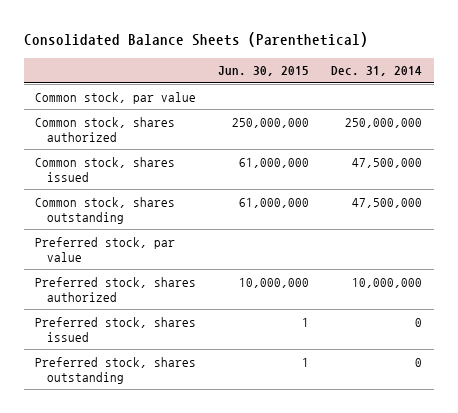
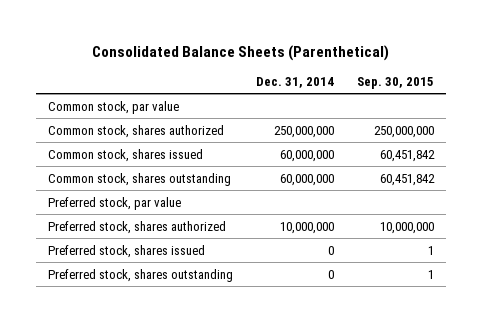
[218,66,310,77] Jun. 30, 2015 -> none
none -> [357,77,435,90] Sep. 30, 2015
[352,157,423,168] 47,500,000 -> [280,149,335,162] 60,000,000
[352,197,423,208] 47,500,000 -> [280,173,335,186] 60,000,000

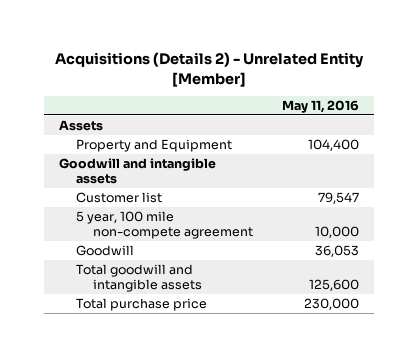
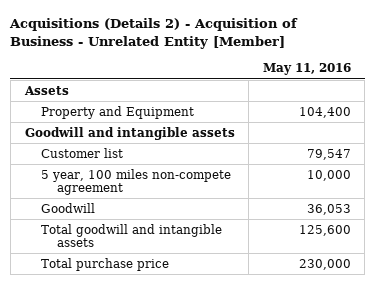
[55,51,365,87] Acquisitions (Details 2) - Unrelated Entity [Member] -> [9,18,299,50] Acquisitions (Details 2) - Acquisition of Business - Unrelated Entity [Member]
[75,210,253,240] 5 year, 100 mile non-compete agreement -> [40,168,231,196] 5 year, 100 miles non-compete agreement

